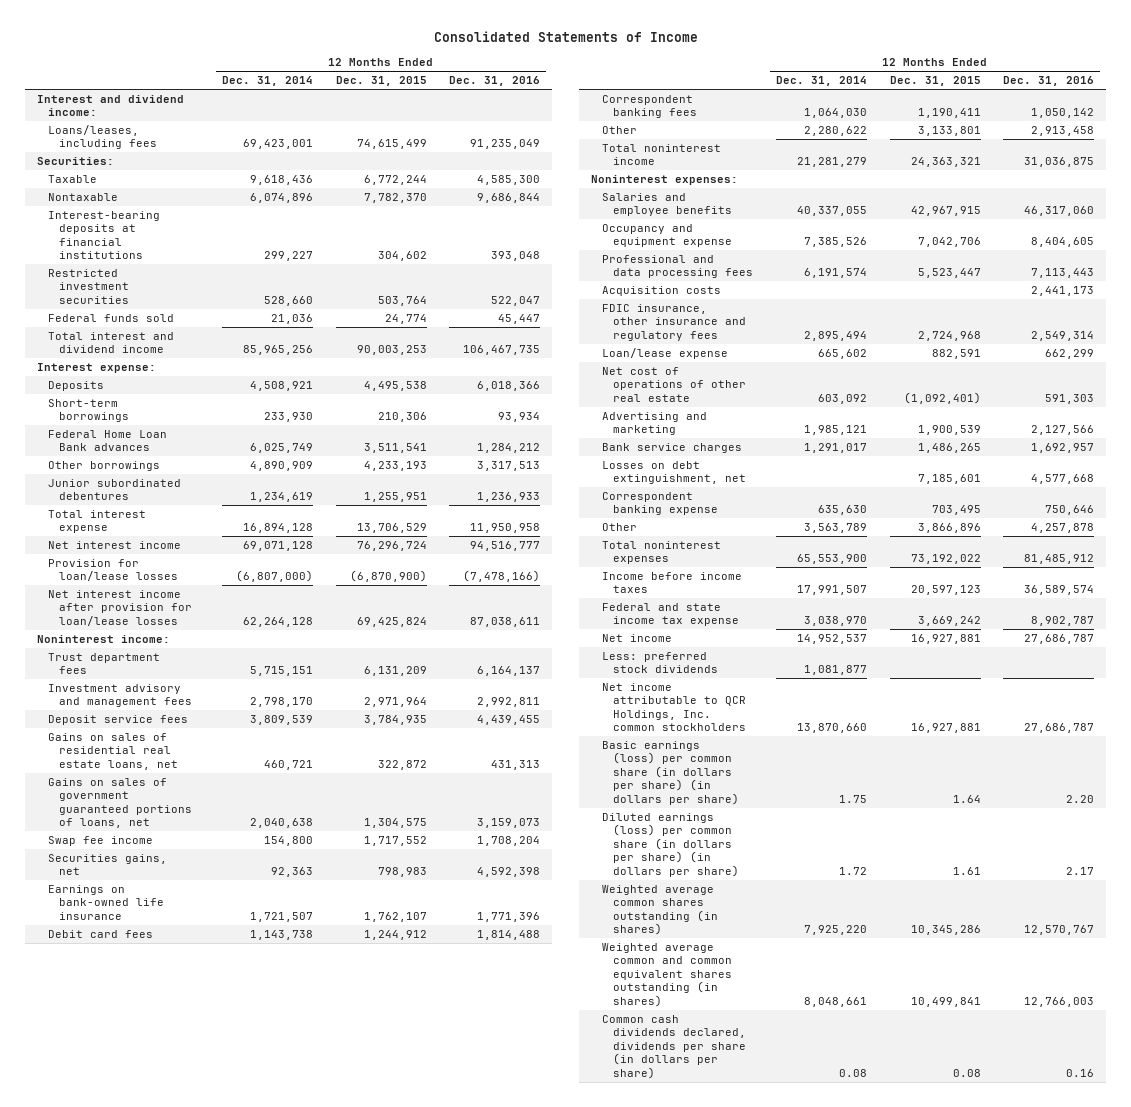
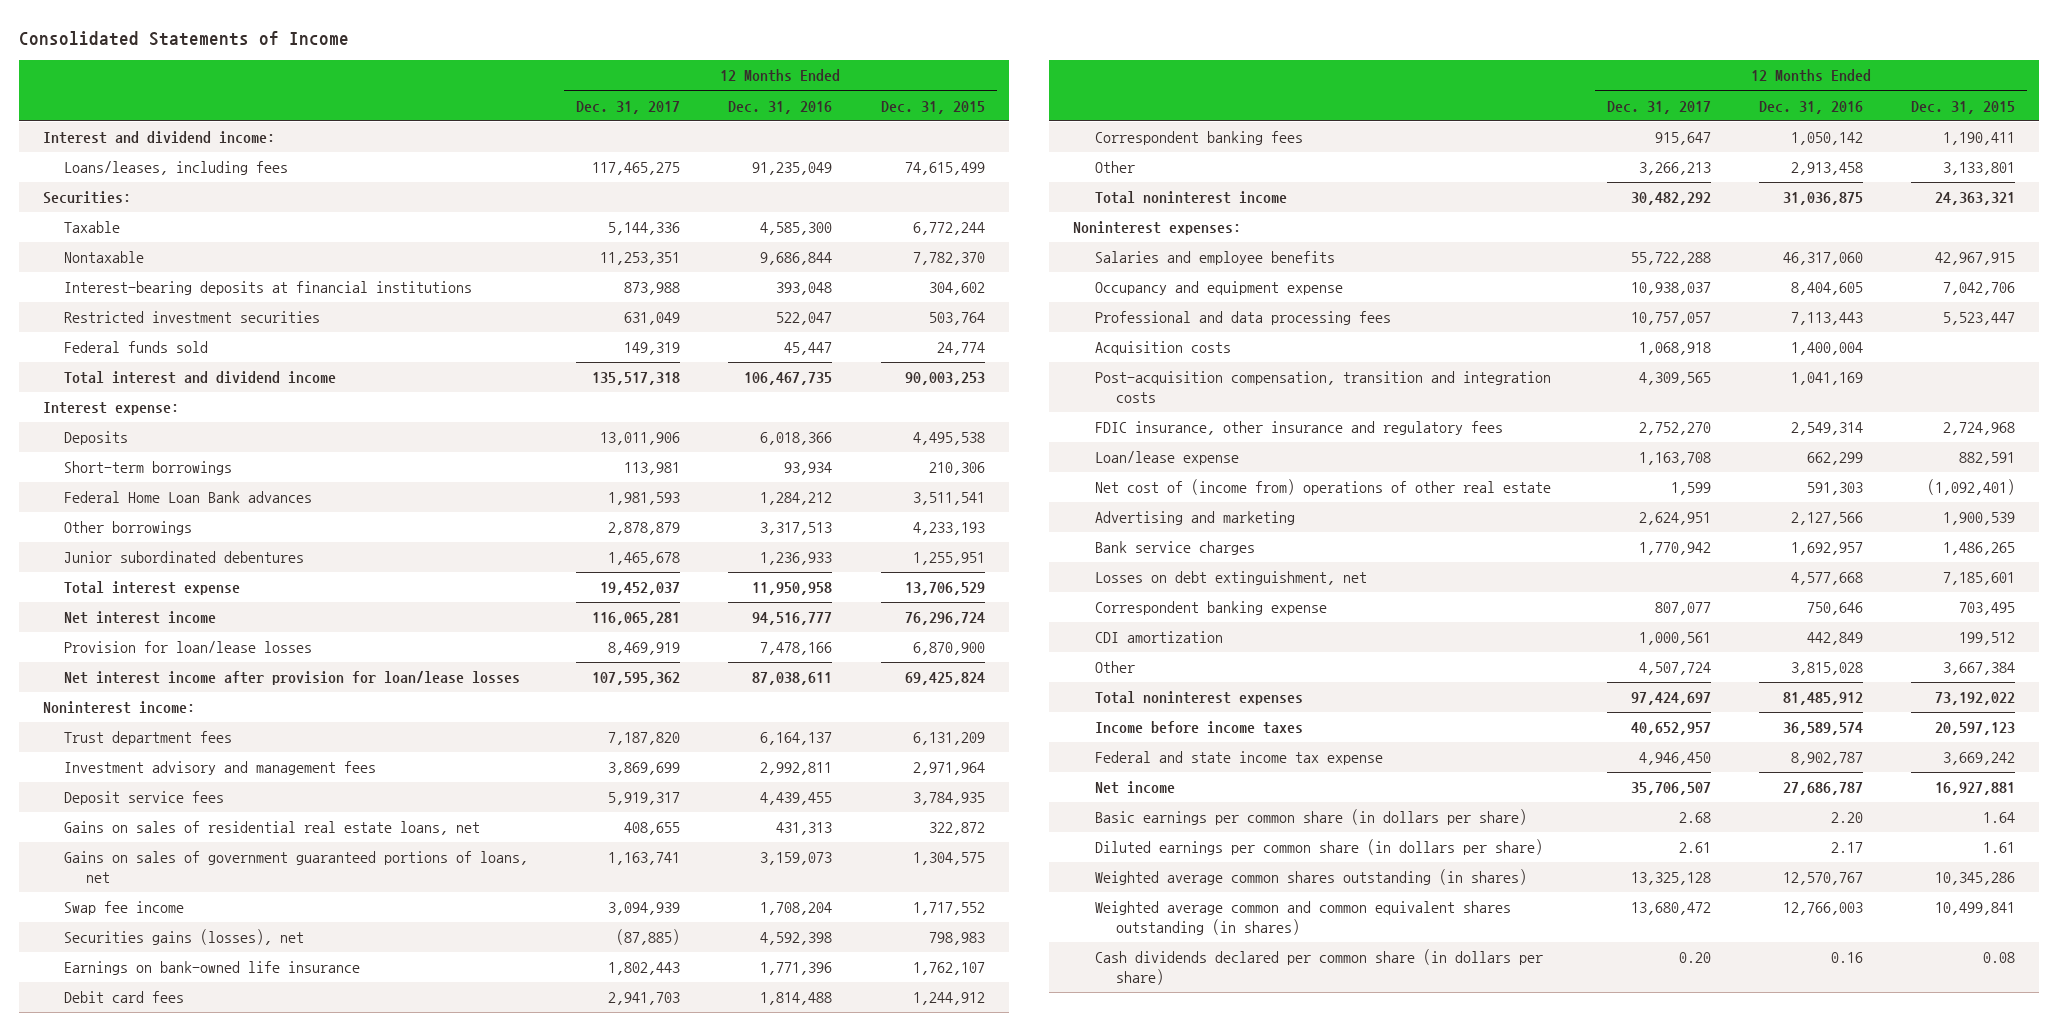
[221,76,313,87] Dec. 31, 2014 -> none
none -> [576,100,681,114] Dec. 31, 2017
[349,570,427,583] (6,870,900) -> [912,642,985,656] 6,870,900
[463,570,541,583] (7,478,166) -> [760,642,833,656] 7,478,166
[47,853,167,876] Securities gains, net -> [64,929,305,946] Securities gains (losses), net
[1031,285,1095,296] 2,441,173 -> [1790,342,1863,356] 1,400,004
none -> [1094,371,1551,403] Post-acquisition compensation, transition and integration costs
[601,366,747,402] Net cost of operations of other real estate -> [1094,479,1551,496] Net cost of (income from) operations of other real estate
none -> [1094,631,1223,644] CDI amortization
[917,522,981,533] 3,866,896 -> [1942,662,2015,676] 3,667,384
[1031,522,1095,533] 4,257,878 -> [1790,662,1863,676] 3,815,028
[601,651,719,674] Less: preferred stock dividends -> none
[601,682,747,732] Net income attributable to QCR Holdings, Inc. common stockholders -> none
[601,740,740,805] Basic earnings (loss) per common share (in dollars per share) (in dollars per share) -> [1094,809,1527,826] Basic earnings per common share (in dollars per share)
[601,812,740,877] Diluted earnings (loss) per common share (in dollars per share) (in dollars per share) -> [1094,839,1543,856] Diluted earnings per common share (in dollars per share)
[601,1014,747,1079] Common cash dividends declared, dividends per share (in dollars per share) -> [1094,949,1543,985] Cash dividends declared per common share (in dollars per share)

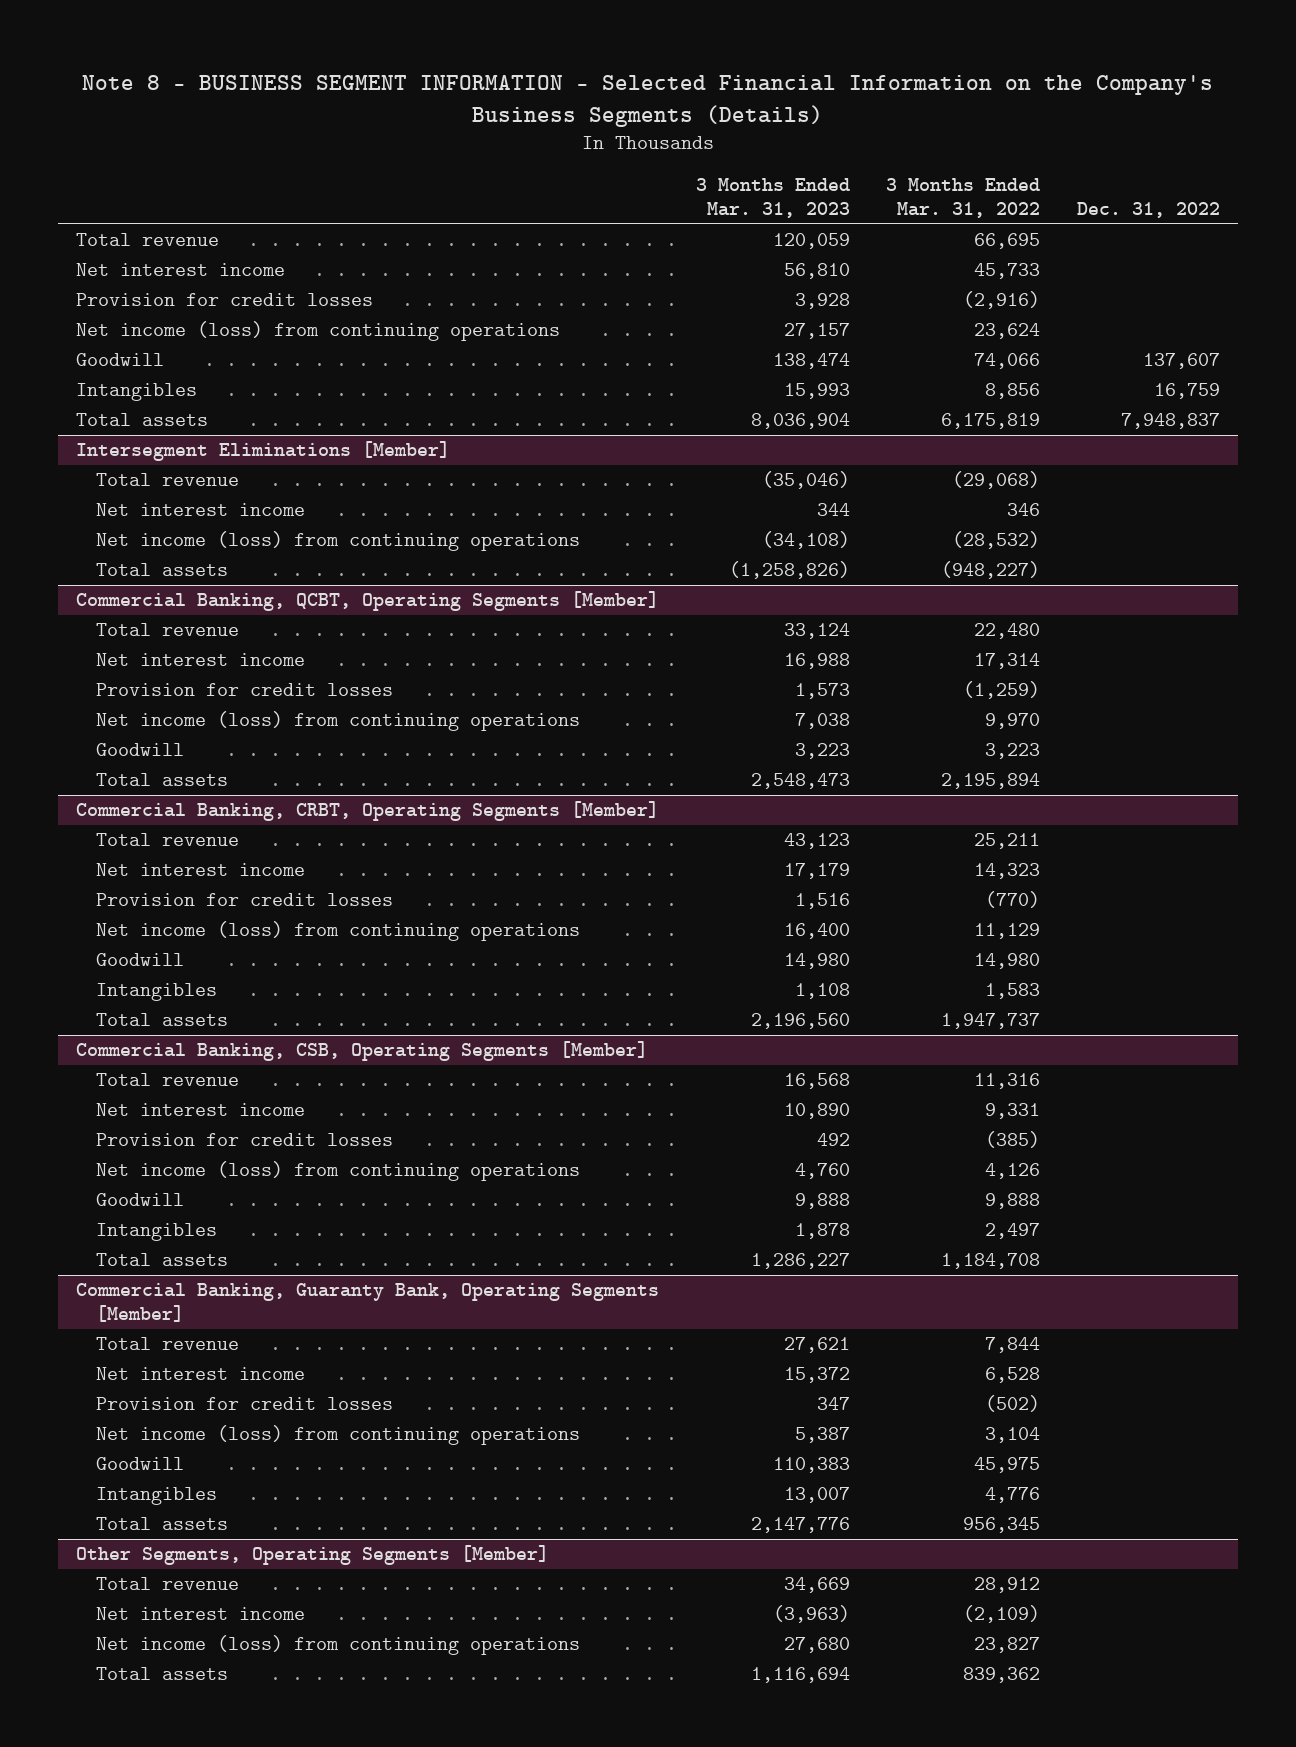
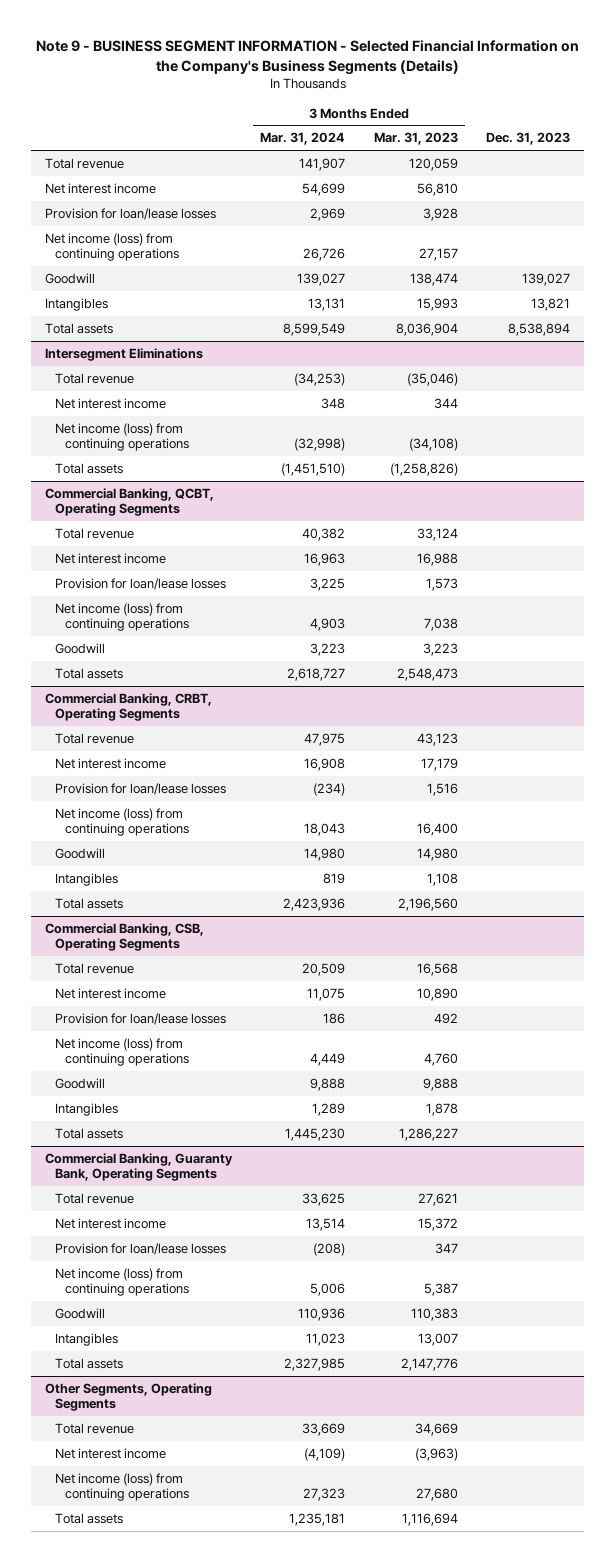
[81,74,1213,127] Note 8 - BUSINESS SEGMENT INFORMATION - Selected Financial Information on the Company's Business Segments (Details) -> [35,40,579,75] Note 9 - BUSINESS SEGMENT INFORMATION - Selected Financial Information on the Company's Business Segments (Details)
[886,178,1041,219] 3 Months Ended Mar. 31, 2022 -> none
[1076,202,1220,219] Dec. 31, 2022 -> none
none -> [260,132,346,146] Mar. 31, 2024
none -> [485,132,570,146] Dec. 31, 2023
[76,293,374,307] Provision for credit losses -> [45,207,217,220] Provision for loan/lease losses
[76,441,451,462] Intersegment Eliminations [Member] -> [45,347,204,361] Intersegment Eliminations
[76,591,660,612] Commercial Banking, QCBT, Operating Segments [Member] -> [45,487,215,517] Commercial Banking, QCBT, Operating Segments
[96,683,394,697] Provision for credit losses -> [55,577,227,590] Provision for loan/lease losses
[76,801,660,822] Commercial Banking, CRBT, Operating Segments [Member] -> [45,692,213,722] Commercial Banking, CRBT, Operating Segments
[96,893,394,907] Provision for credit losses -> [55,782,227,795] Provision for loan/lease losses
[76,1041,649,1062] Commercial Banking, CSB, Operating Segments [Member] -> [45,922,205,952] Commercial Banking, CSB, Operating Segments
[96,1133,394,1147] Provision for credit losses -> [55,1012,227,1025] Provision for loan/lease losses
[76,1283,660,1323] Commercial Banking, Guaranty Bank, Operating Segments [Member] -> [45,1152,234,1182] Commercial Banking, Guaranty Bank, Operating Segments
[96,1397,394,1411] Provision for credit losses -> [55,1242,227,1255] Provision for loan/lease losses
[76,1545,550,1566] Other Segments, Operating Segments [Member] -> [45,1382,213,1412] Other Segments, Operating Segments

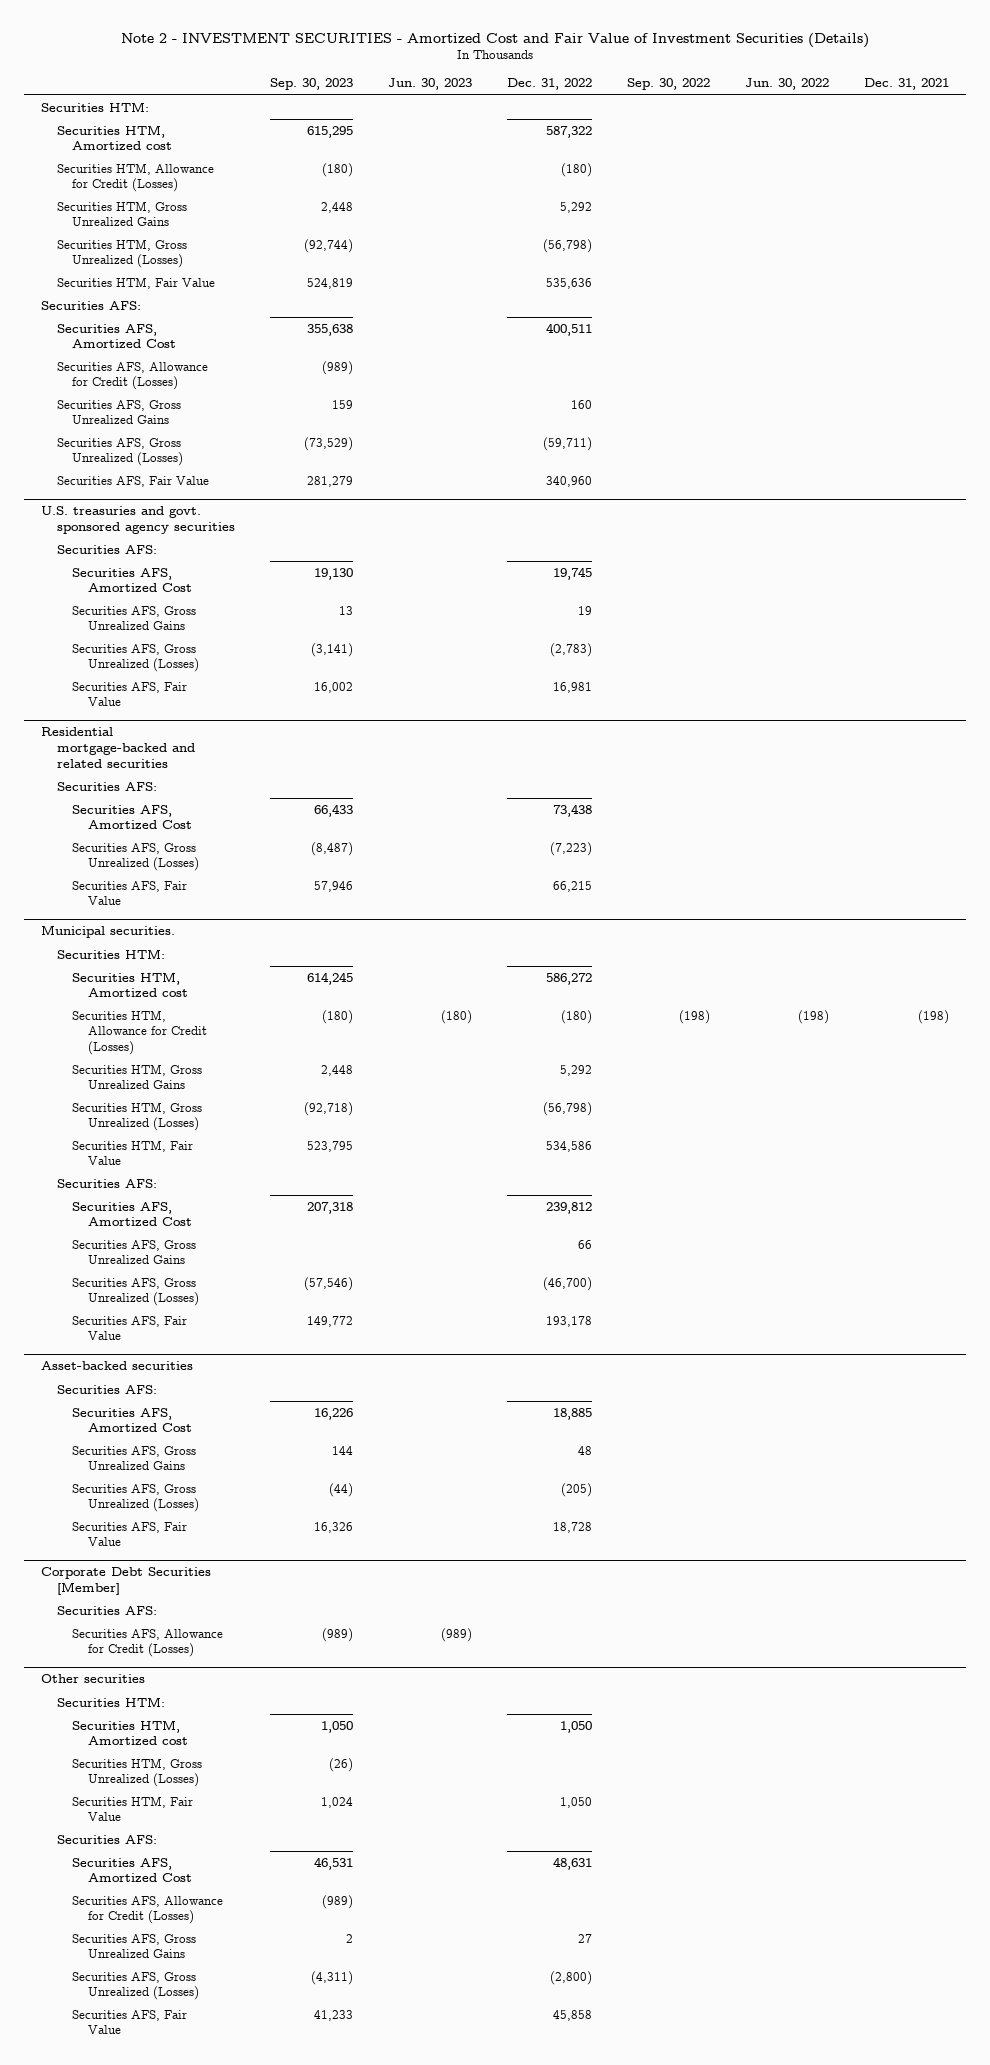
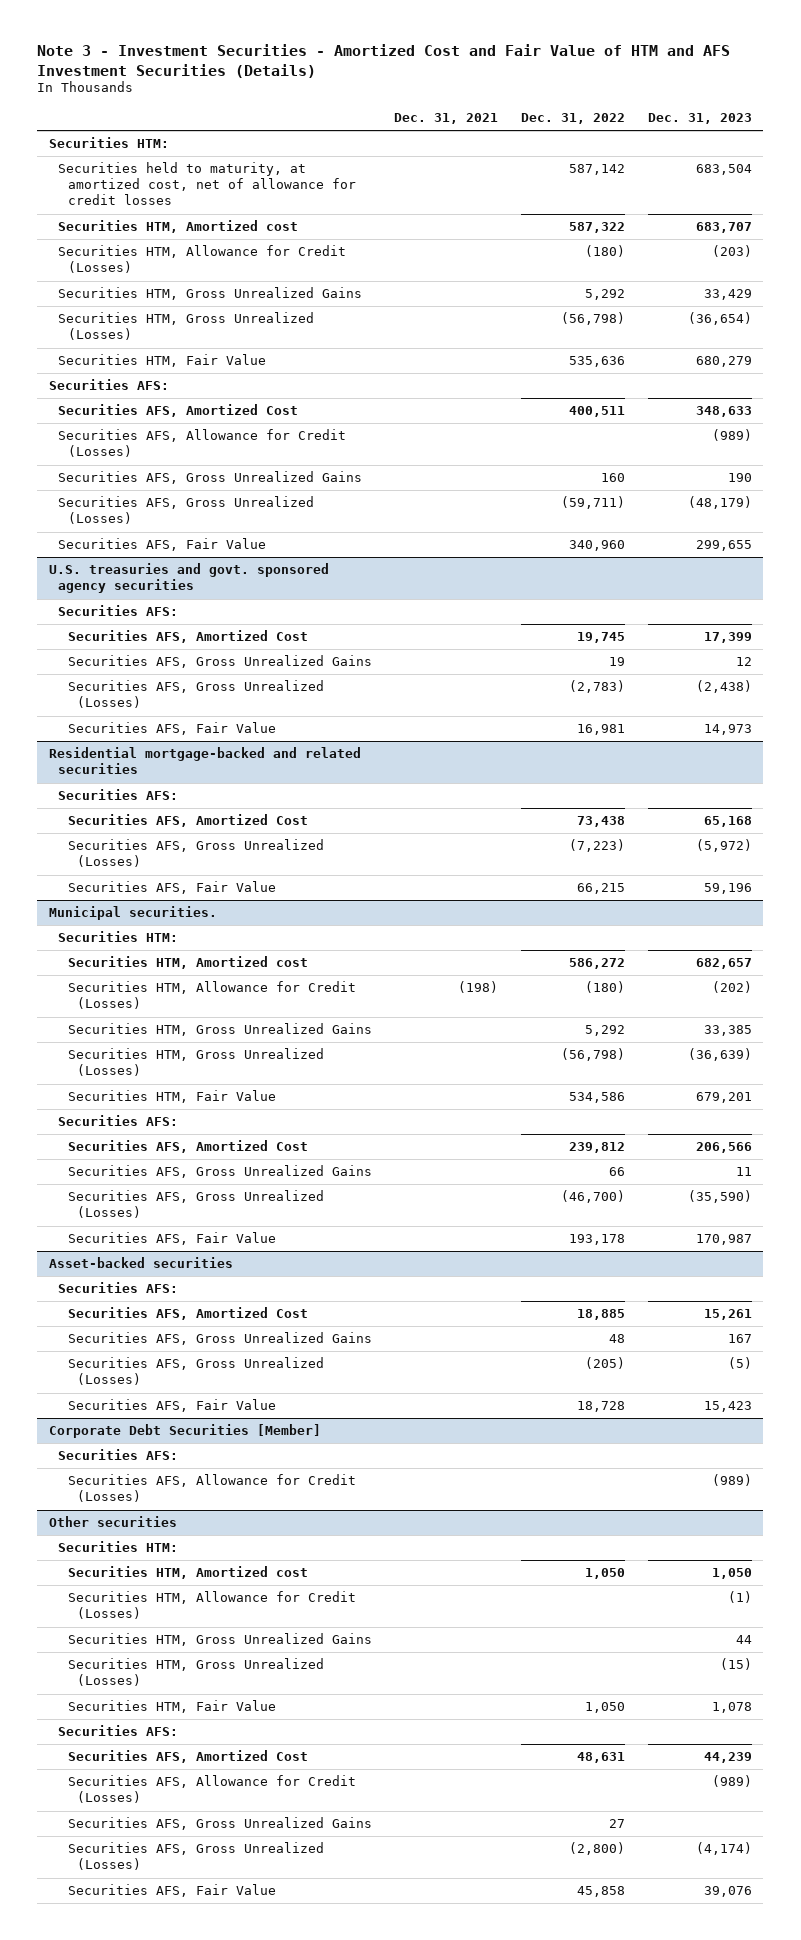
[120,32,869,48] Note 2 - INVESTMENT SECURITIES - Amortized Cost and Fair Value of Investment Securities (Details) -> [37,44,731,78] Note 3 - Investment Securities - Amortized Cost and Fair Value of HTM and AFS Investment Securities (Details)
[269,78,353,91] Sep. 30, 2023 -> none
[387,78,472,91] Jun. 30, 2023 -> none
[626,78,710,91] Sep. 30, 2022 -> none
[744,78,829,91] Jun. 30, 2022 -> none
none -> [648,113,753,125] Dec. 31, 2023
none -> [58,162,356,206] Securities held to maturity, at amortized cost, net of allowance for credit losses
none -> [67,1591,356,1620] Securities HTM, Allowance for Credit (Losses)
none -> [67,1633,372,1647] Securities HTM, Gross Unrealized Gains

